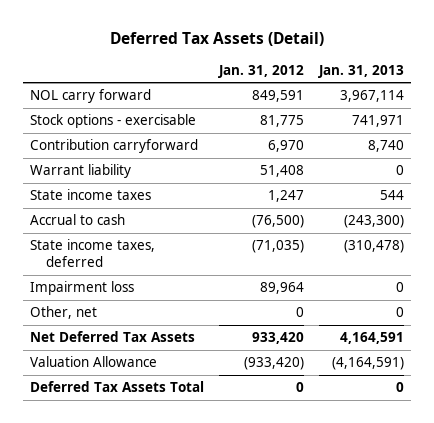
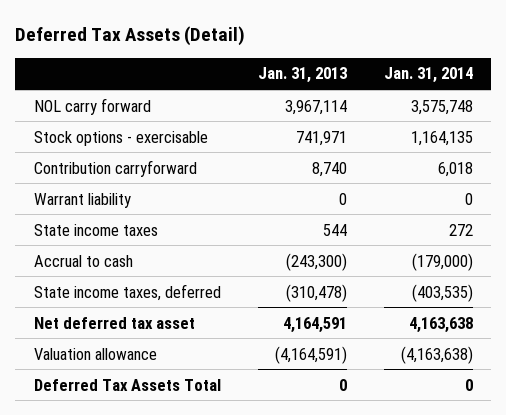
[217,64,304,78] Jan. 31, 2012 -> none
none -> [383,67,473,84] Jan. 31, 2014
[29,281,134,296] Impairment loss -> none
[29,306,97,320] Other, net -> none
[29,331,195,343] Net Deferred Tax Assets -> [33,316,195,329] Net deferred tax asset
[29,356,157,368] Valuation Allowance -> [33,347,157,360] Valuation allowance

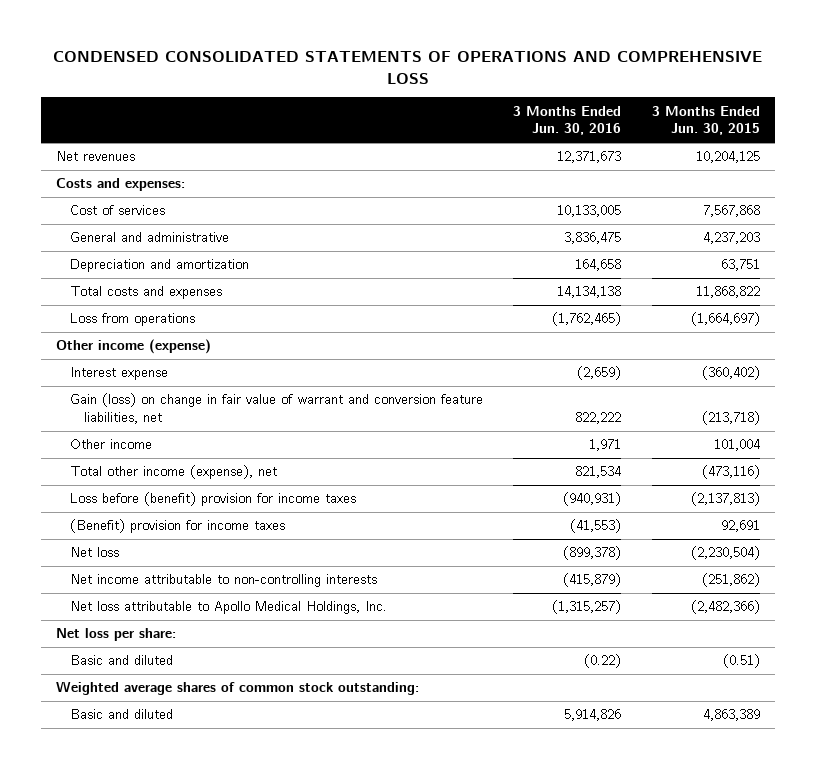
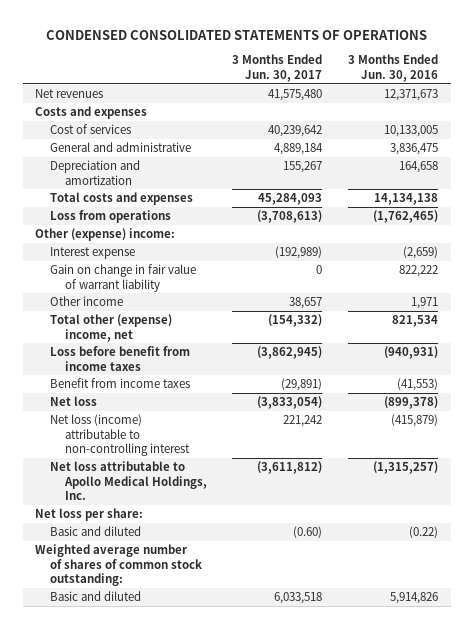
[52,51,762,84] CONDENSED CONSOLIDATED STATEMENTS OF OPERATIONS AND COMPREHENSIVE LOSS -> [45,30,427,41] CONDENSED CONSOLIDATED STATEMENTS OF OPERATIONS
[651,105,760,136] 3 Months Ended Jun. 30, 2015 -> none
none -> [232,54,323,83] 3 Months Ended Jun. 30, 2017
[55,178,185,192] Costs and expenses: -> [35,106,148,120] Costs and expenses
[55,339,211,355] Other income (expense) -> [35,228,176,242] Other (expense) income:
[69,393,483,424] Gain (loss) on change in fair value of warrant and conversion feature liabilities, net -> [50,264,197,292] Gain on change in fair value of warrant liability
[69,465,277,480] Total other income (expense), net -> [50,314,173,342] Total other (expense) income, net
[69,492,356,507] Loss before (benefit) provision for income taxes -> [50,346,191,371] Loss before benefit from income taxes
[69,519,285,534] (Benefit) provision for income taxes -> [50,378,191,389] Benefit from income taxes
[69,574,377,588] Net income attributable to non-controlling interests -> [50,414,190,457] Net loss (income) attributable to non-controlling interest
[55,681,419,696] Weighted average shares of common stock outstanding: -> [35,544,203,587] Weighted average number of shares of common stock outstanding:

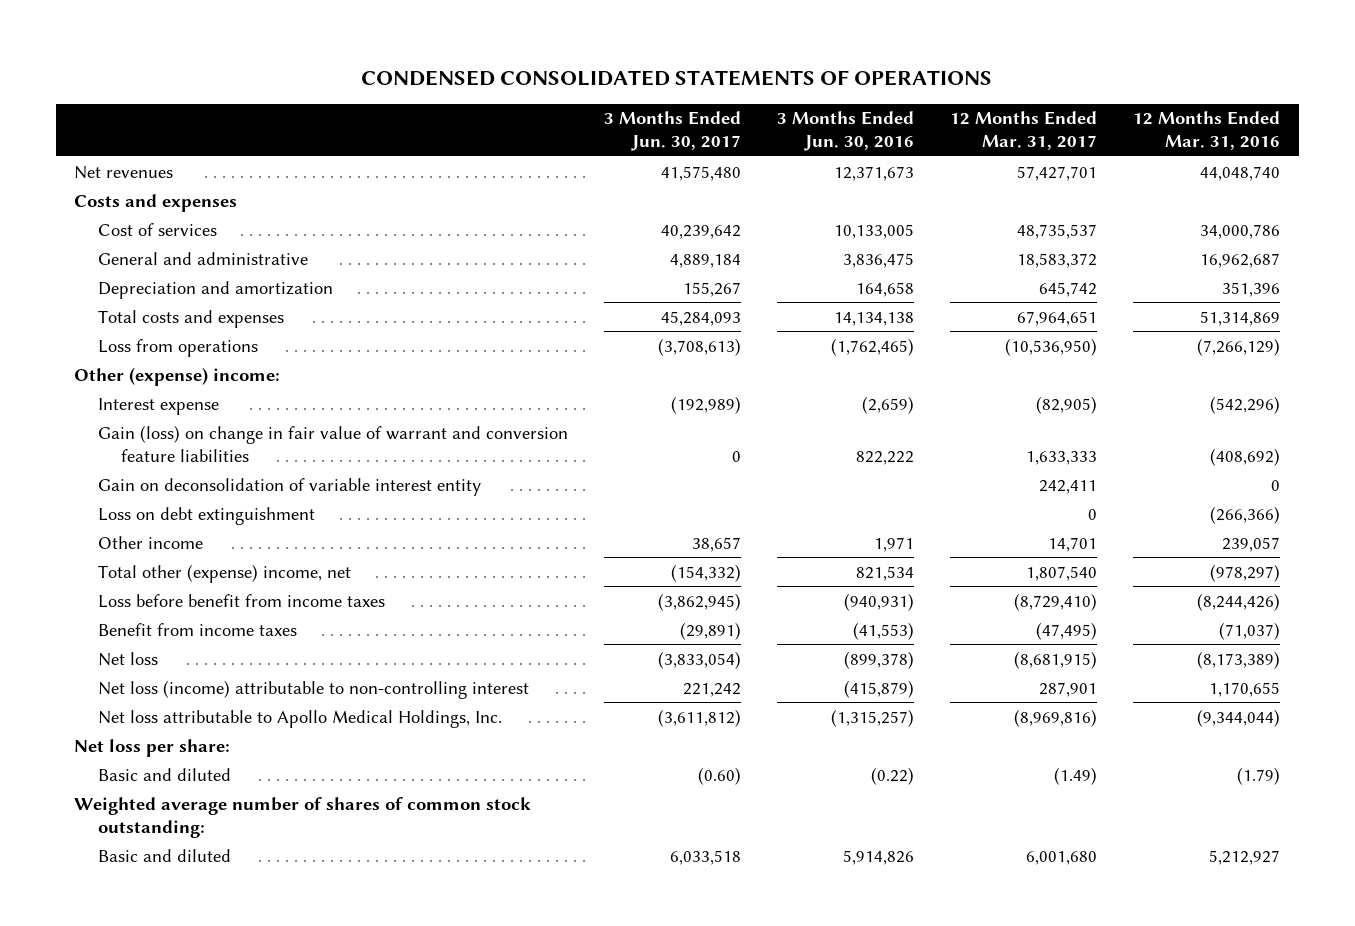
none -> [950,111,1098,151] 12 Months Ended Mar. 31, 2017
none -> [1133,111,1281,151] 12 Months Ended Mar. 31, 2016
[50,264,197,292] Gain on change in fair value of warrant liability -> [97,424,568,462] Gain (loss) on change in fair value of warrant and conversion feature liabilities
none -> [97,477,481,496] Gain on deconsolidation of variable interest entity
none -> [97,506,315,525] Loss on debt extinguishment

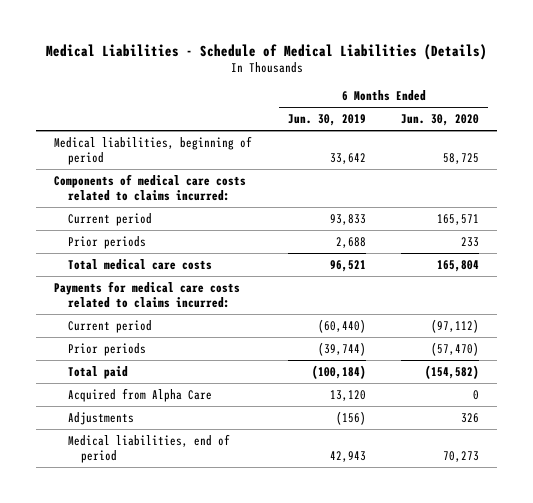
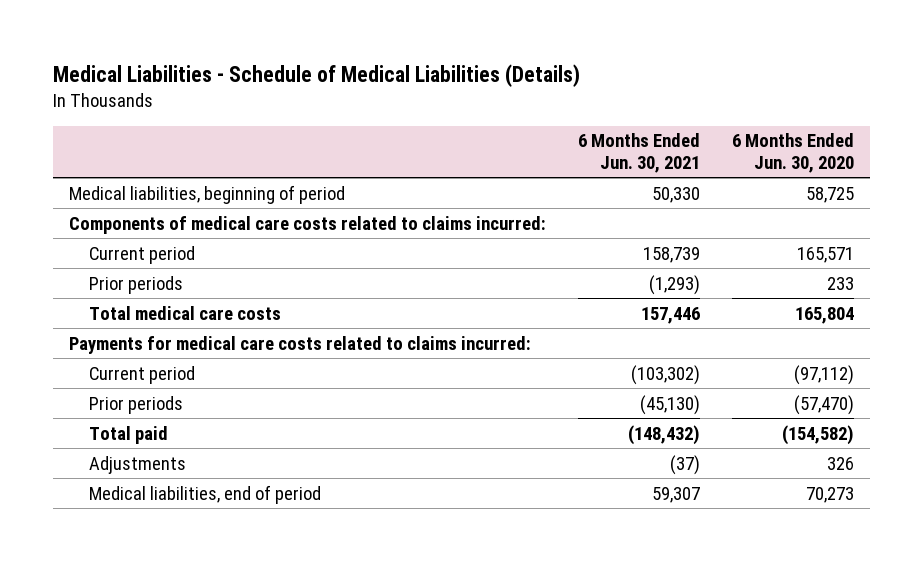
[287,114,366,127] Jun. 30, 2019 -> none
none -> [577,133,700,173] 6 Months Ended Jun. 30, 2021
[67,387,212,402] Acquired from Alpha Care -> none

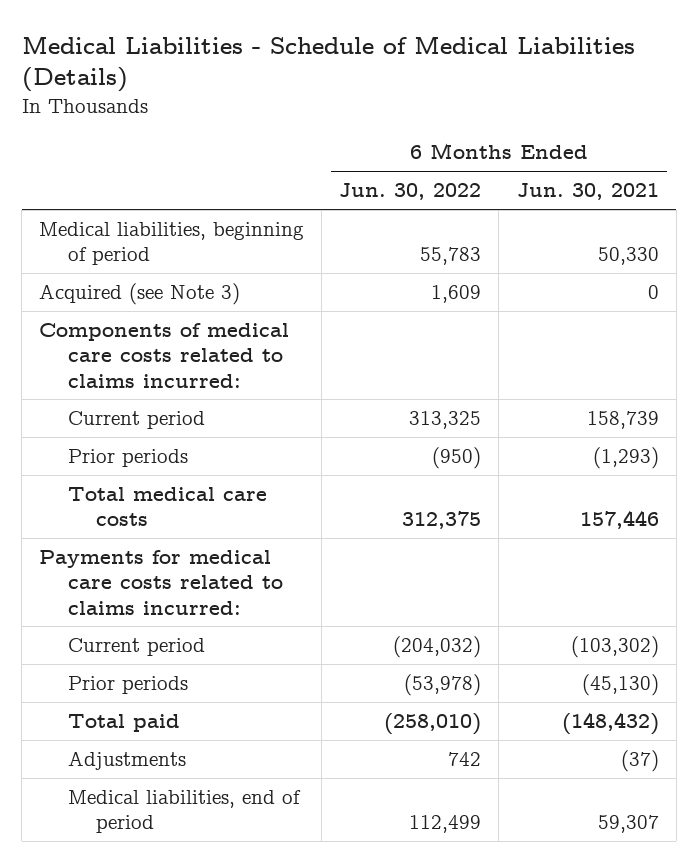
[731,133,854,173] 6 Months Ended Jun. 30, 2020 -> none
none -> [339,183,482,201] Jun. 30, 2022
none -> [39,282,241,305] Acquired (see Note 3)

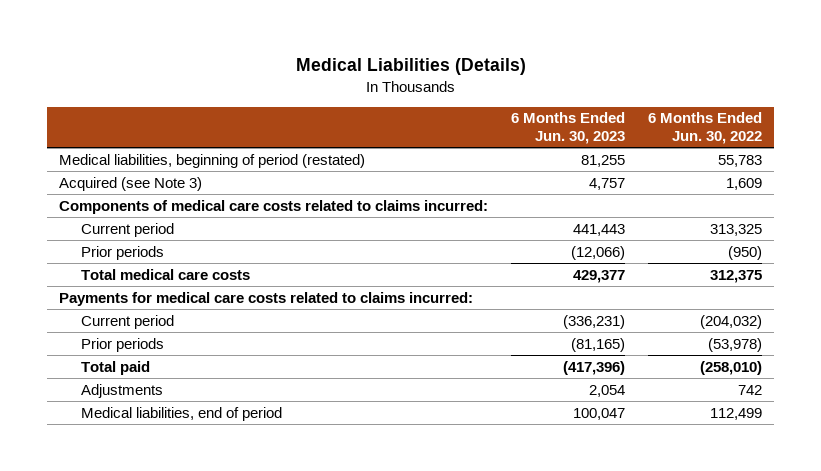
[21,35,635,93] Medical Liabilities - Schedule of Medical Liabilities (Details) -> [295,58,526,76] Medical Liabilities (Details)
[516,183,659,201] Jun. 30, 2021 -> none
none -> [511,112,626,145] 6 Months Ended Jun. 30, 2023
[39,221,305,266] Medical liabilities, beginning of period -> [58,153,365,168] Medical liabilities, beginning of period (restated)

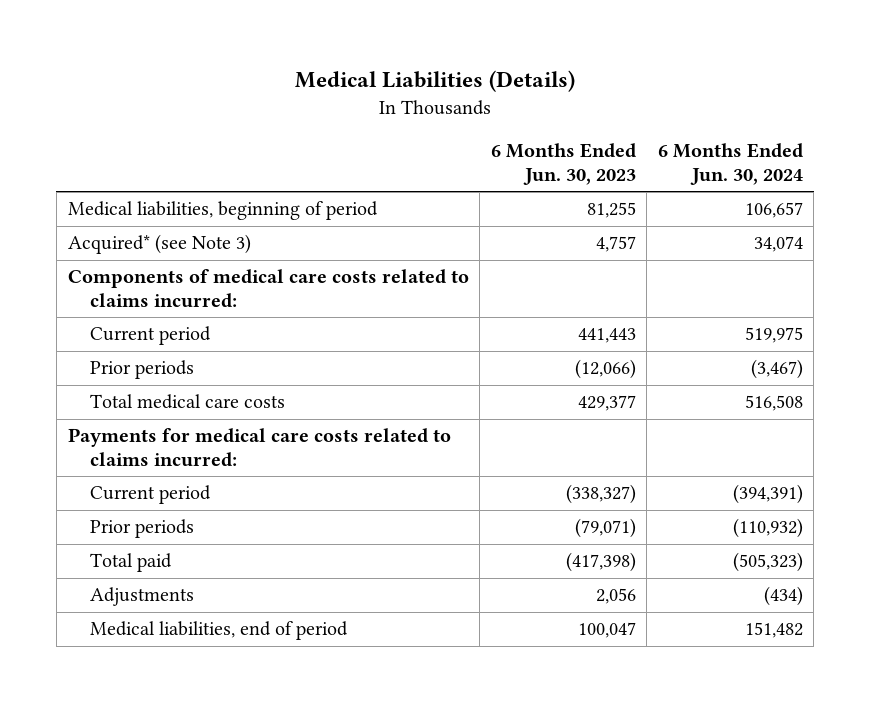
[648,112,763,145] 6 Months Ended Jun. 30, 2022 -> none
none -> [657,143,803,185] 6 Months Ended Jun. 30, 2024
[58,153,365,168] Medical liabilities, beginning of period (restated) -> [67,201,378,221] Medical liabilities, beginning of period
[58,176,202,191] Acquired (see Note 3) -> [67,234,251,255] Acquired* (see Note 3)
[563,314,626,329] (336,231) -> [565,484,636,505] (338,327)
[571,337,626,352] (81,165) -> [574,518,636,539] (79,071)
[563,360,626,375] (417,396) -> [565,552,636,573] (417,398)
[589,384,626,397] 2,054 -> [595,588,636,605] 2,056

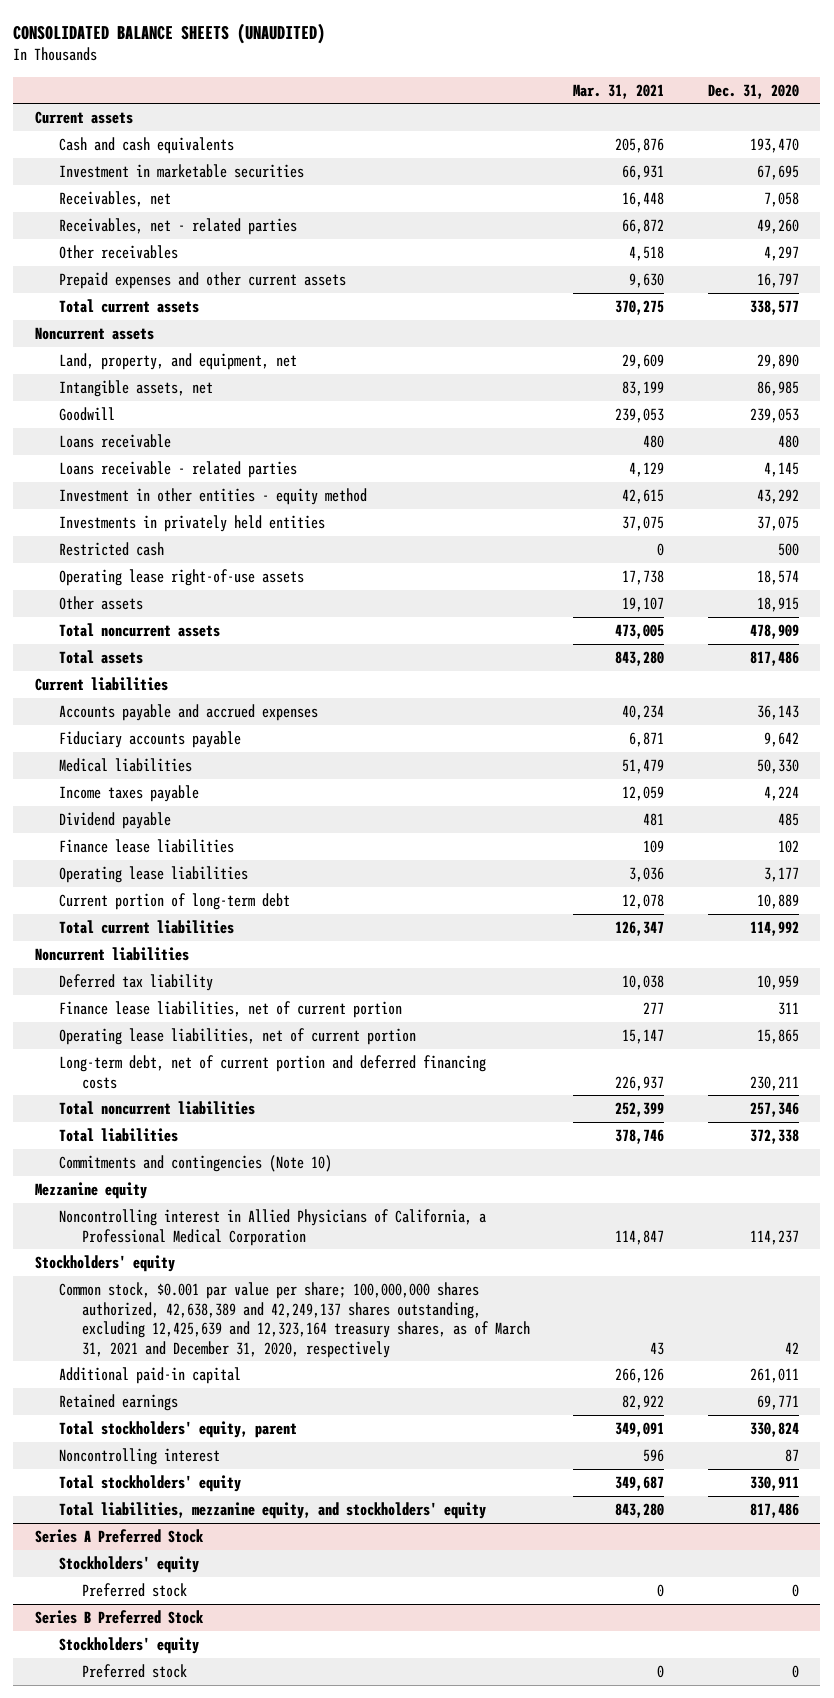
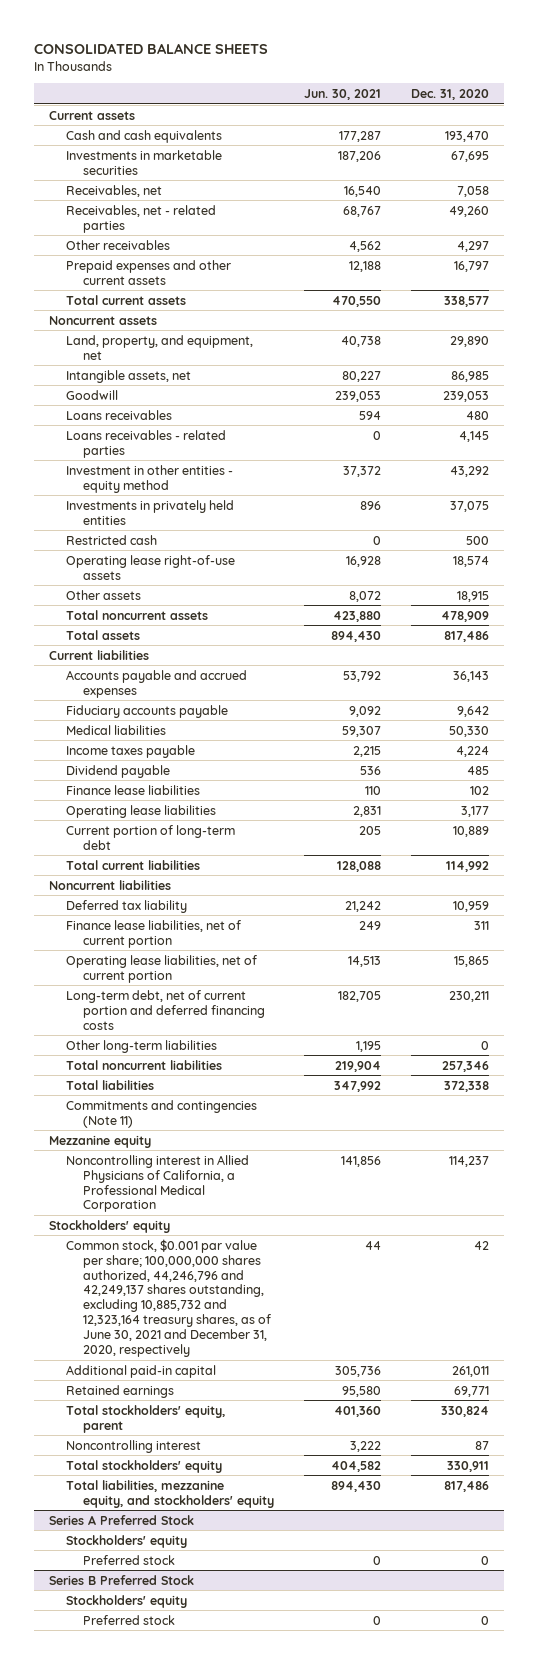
[13,22,326,44] CONSOLIDATED BALANCE SHEETS (UNAUDITED) -> [34,42,269,54] CONSOLIDATED BALANCE SHEETS
[573,83,665,99] Mar. 31, 2021 -> none
none -> [304,88,382,100] Jun. 30, 2021
[58,164,304,179] Investment in marketable securities -> [66,149,223,175] Investments in marketable securities
[58,434,171,449] Loans receivable -> [66,409,173,420] Loans receivables
[58,461,297,479] Loans receivable - related parties -> [66,429,227,458] Loans receivables - related parties
none -> [66,1039,218,1053] Other long-term liabilities
[58,1155,332,1173] Commitments and contingencies (Note 10) -> [66,1099,258,1128] Commitments and contingencies (Note 11)
[58,1282,531,1358] Common stock, $0.001 par value per share; 100,000,000 shares authorized, 42,638,389 and 42,249,137 shares outstanding, excluding 12,425,639 and 12,323,164 treasury shares, as of March 31, 2021 and December 31, 2020, respectively -> [66,1238,271,1358] Common stock, $0.001 par value per share; 100,000,000 shares authorized, 44,246,796 and 42,249,137 shares outstanding, excluding 10,885,732 and 12,323,164 treasury shares, as of June 30, 2021 and December 31, 2020, respectively

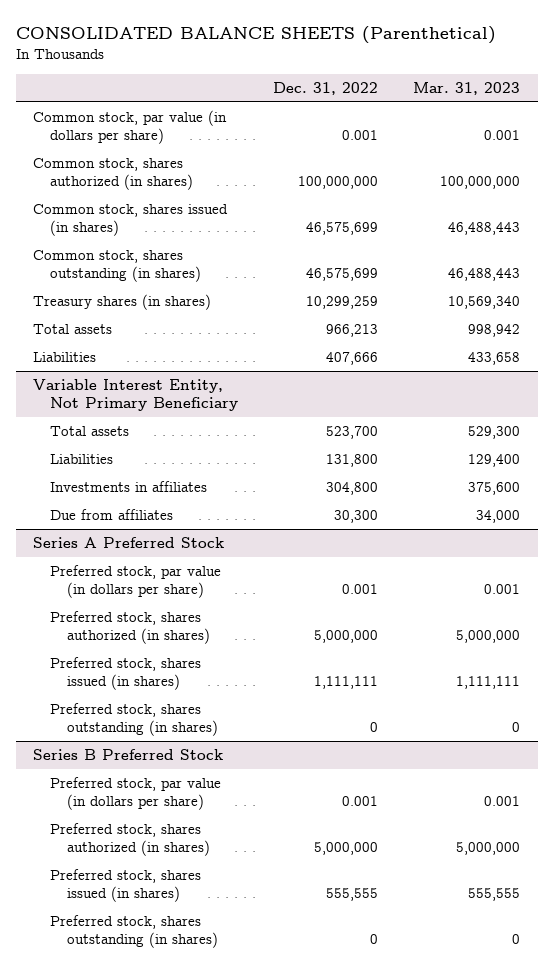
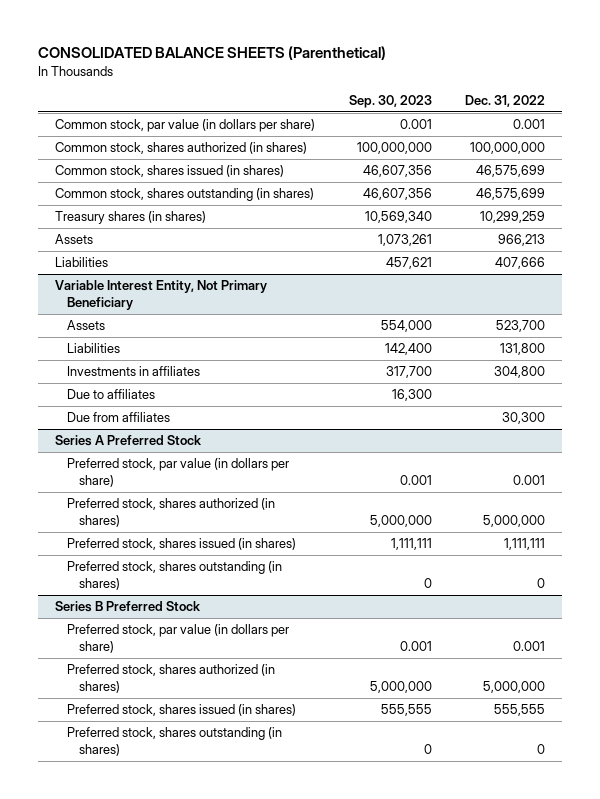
[413,81,521,95] Mar. 31, 2023 -> none
none -> [348,95,432,109] Sep. 30, 2023
[33,323,113,334] Total assets -> [55,234,94,245] Assets
[50,425,130,436] Total assets -> [67,320,106,331] Assets
none -> [67,389,156,400] Due to affiliates

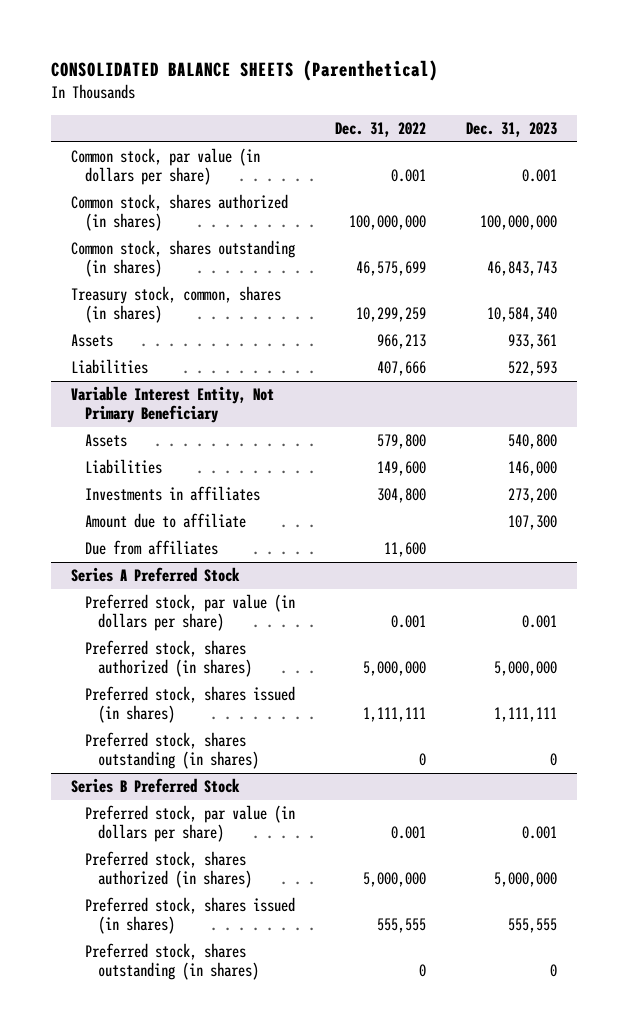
[348,95,432,109] Sep. 30, 2023 -> none
none -> [466,122,558,138] Dec. 31, 2023
[55,165,285,178] Common stock, shares issued (in shares) -> none
[55,211,207,225] Treasury shares (in shares) -> [70,286,281,324] Treasury stock, common, shares (in shares)
[496,320,546,333] 523,700 -> [376,434,426,450] 579,800
[500,343,546,356] 131,800 -> [376,461,426,477] 149,600
[67,389,156,400] Due to affiliates -> [84,513,246,529] Amount due to affiliate
[502,412,546,425] 30,300 -> [383,542,426,558] 11,600

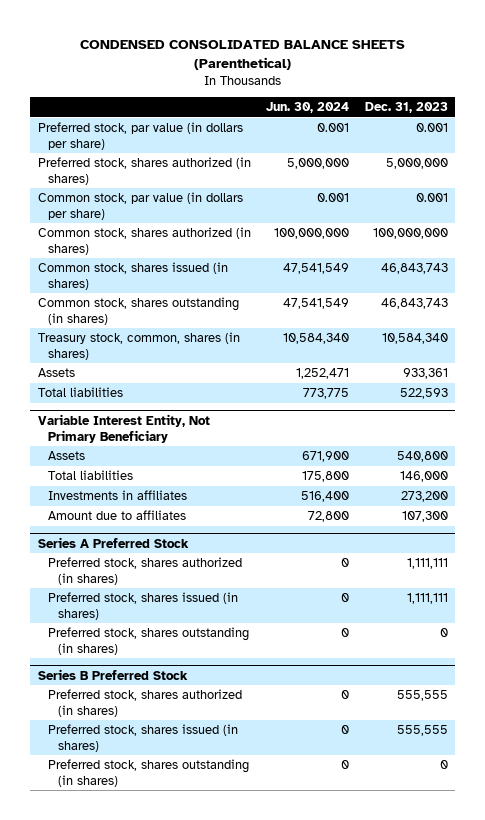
[50,60,438,82] CONSOLIDATED BALANCE SHEETS (Parenthetical) -> [79,40,405,71] CONDENSED CONSOLIDATED BALANCE SHEETS (Parenthetical)
[334,122,426,138] Dec. 31, 2022 -> none
none -> [266,102,350,114] Jun. 30, 2024
none -> [37,121,243,150] Preferred stock, par value (in dollars per share)
none -> [37,156,251,185] Preferred stock, shares authorized (in shares)
none -> [37,261,228,290] Common stock, shares issued (in shares)
[70,359,148,375] Liabilities -> [37,386,123,397] Total liabilities
[84,459,162,475] Liabilities -> [47,469,133,480] Total liabilities
[84,540,218,556] Due from affiliates -> none
[84,513,246,529] Amount due to affiliate -> [47,509,186,520] Amount due to affiliates
[84,594,295,632] Preferred stock, par value (in dollars per share) -> none
[494,661,558,677] 5,000,000 -> [406,557,448,569] 1,111,111
[84,805,295,843] Preferred stock, par value (in dollars per share) -> none
[494,872,558,888] 5,000,000 -> [396,689,448,701] 555,555

